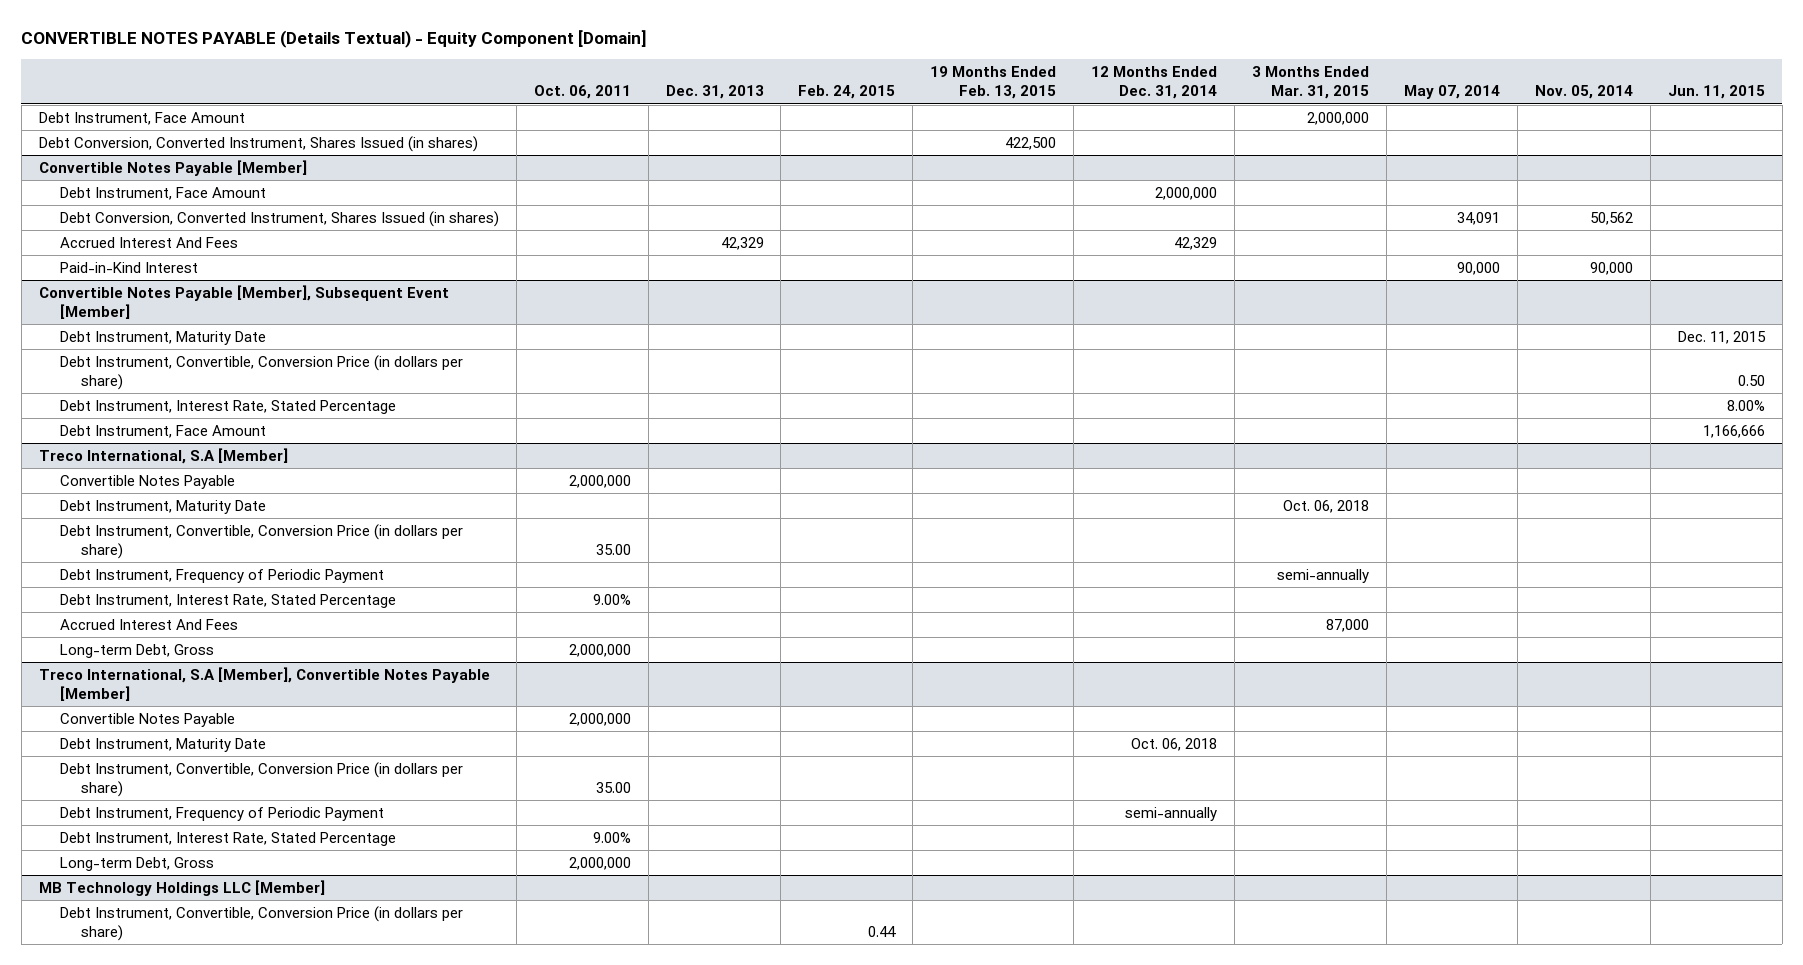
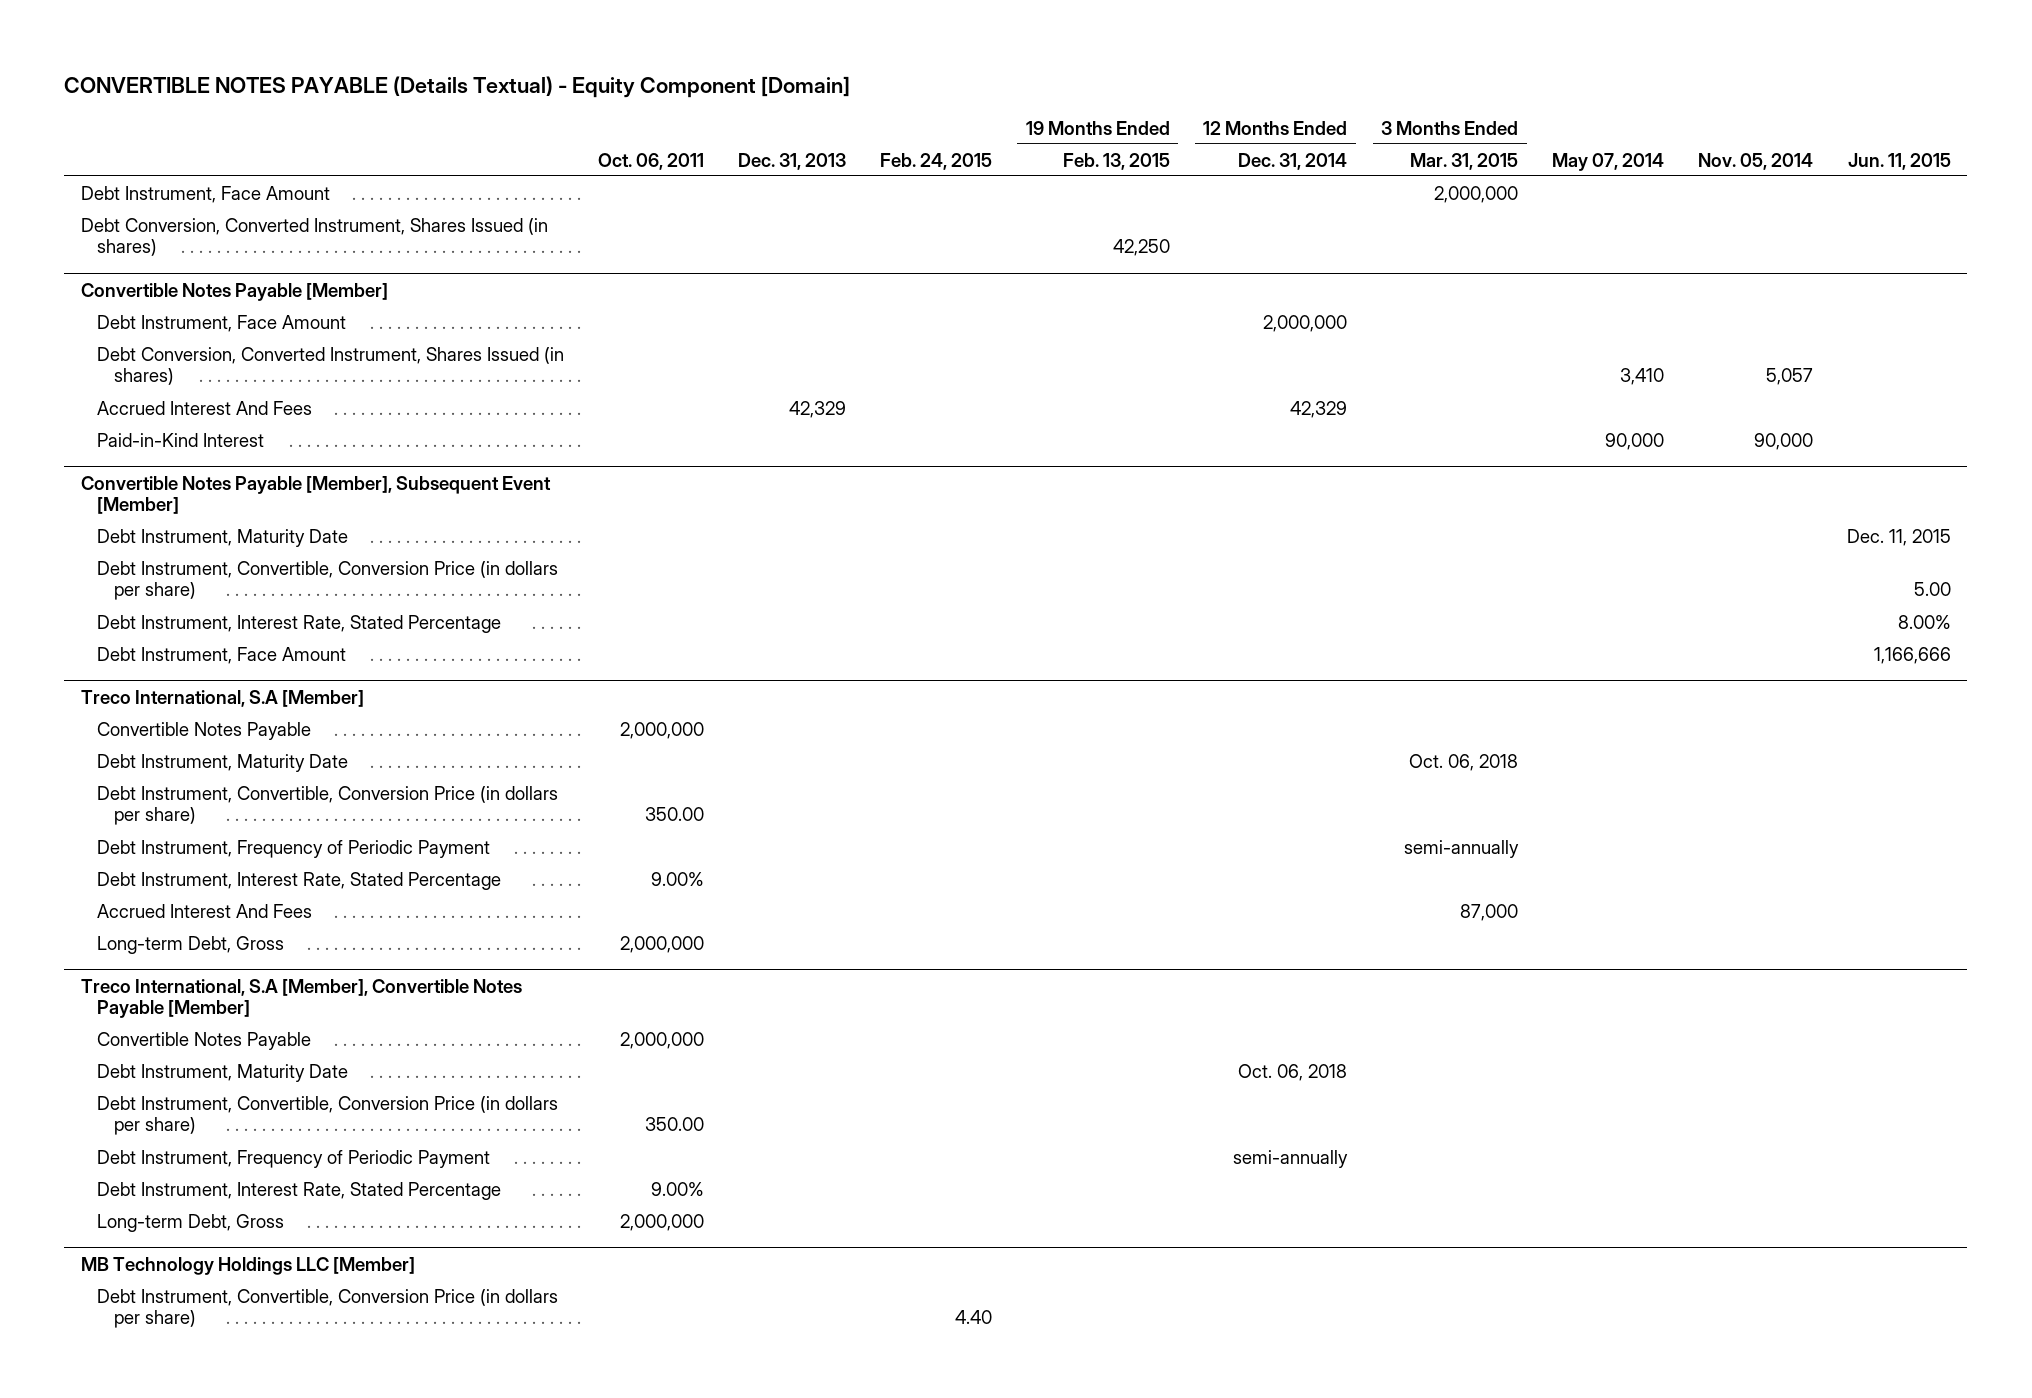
[1005,136,1057,150] 422,500 -> [1112,239,1170,257] 42,250
[1456,211,1500,225] 34,091 -> [1619,368,1664,386] 3,410
[1589,211,1633,225] 50,562 -> [1765,368,1813,386] 5,057
[1737,374,1765,386] 0.50 -> [1913,582,1951,597] 5.00
[595,543,631,555] 35.00 -> [645,807,705,822] 350.00
[595,781,631,793] 35.00 -> [645,1117,705,1132] 350.00
[868,925,897,937] 0.44 -> [954,1310,992,1325] 4.40

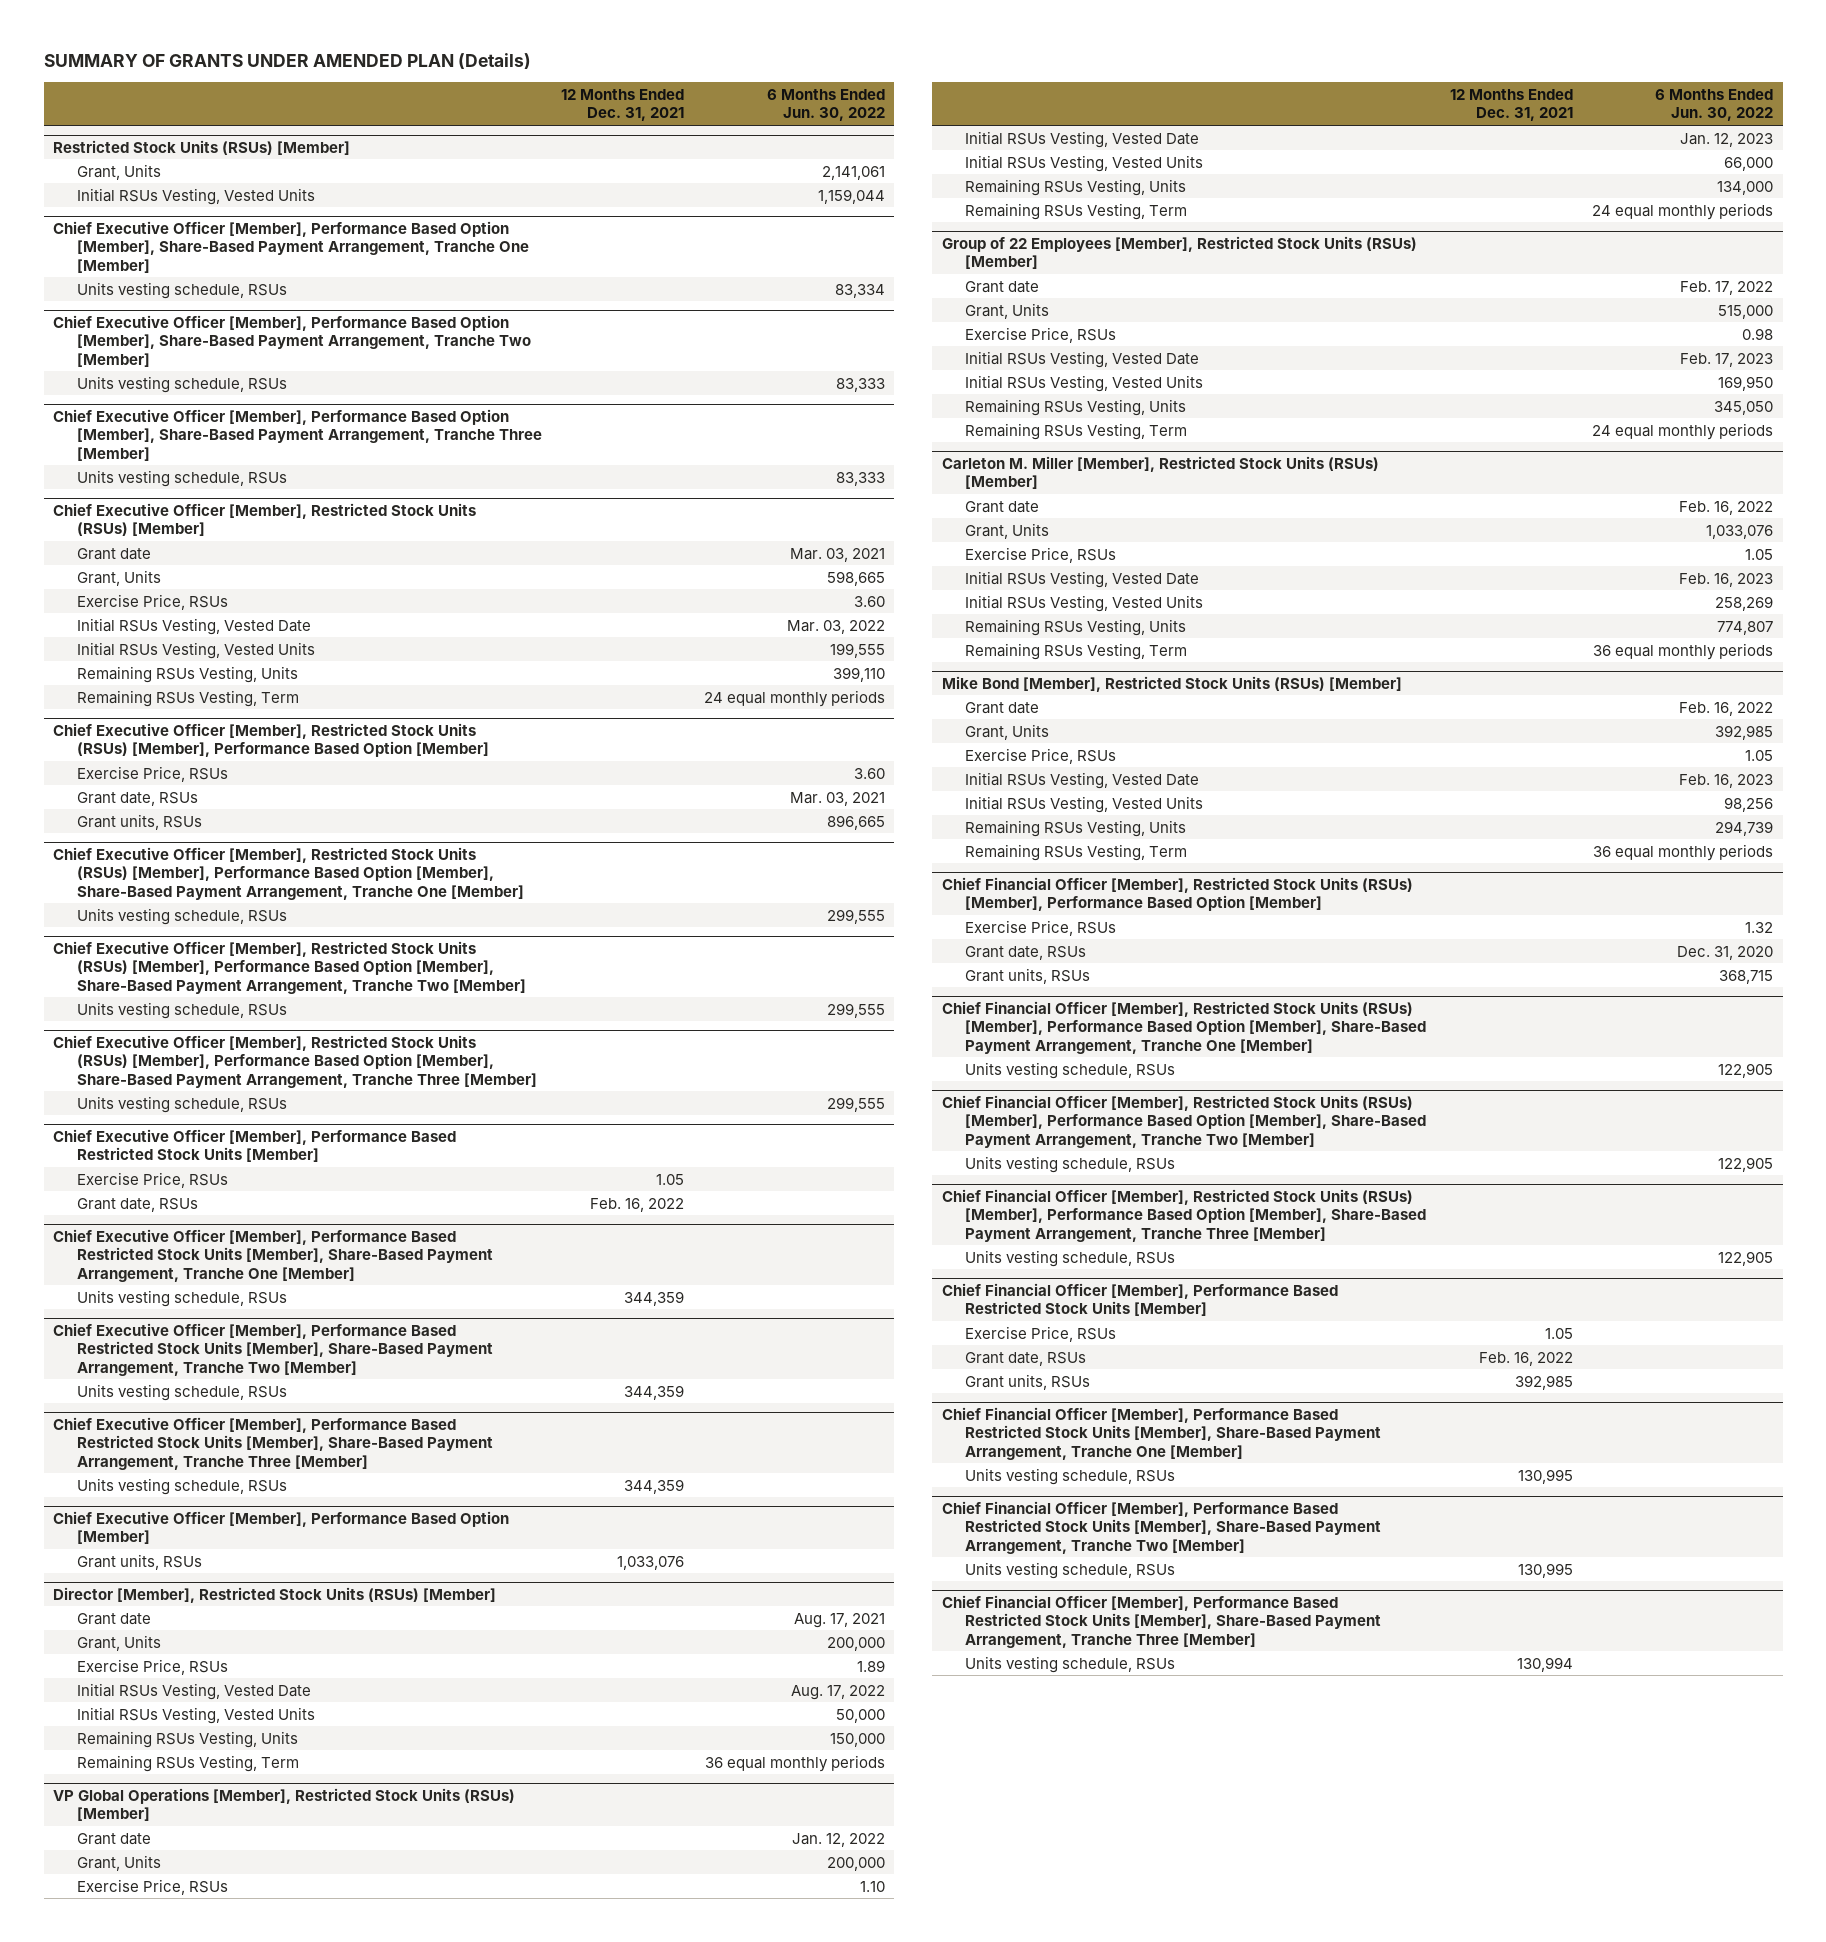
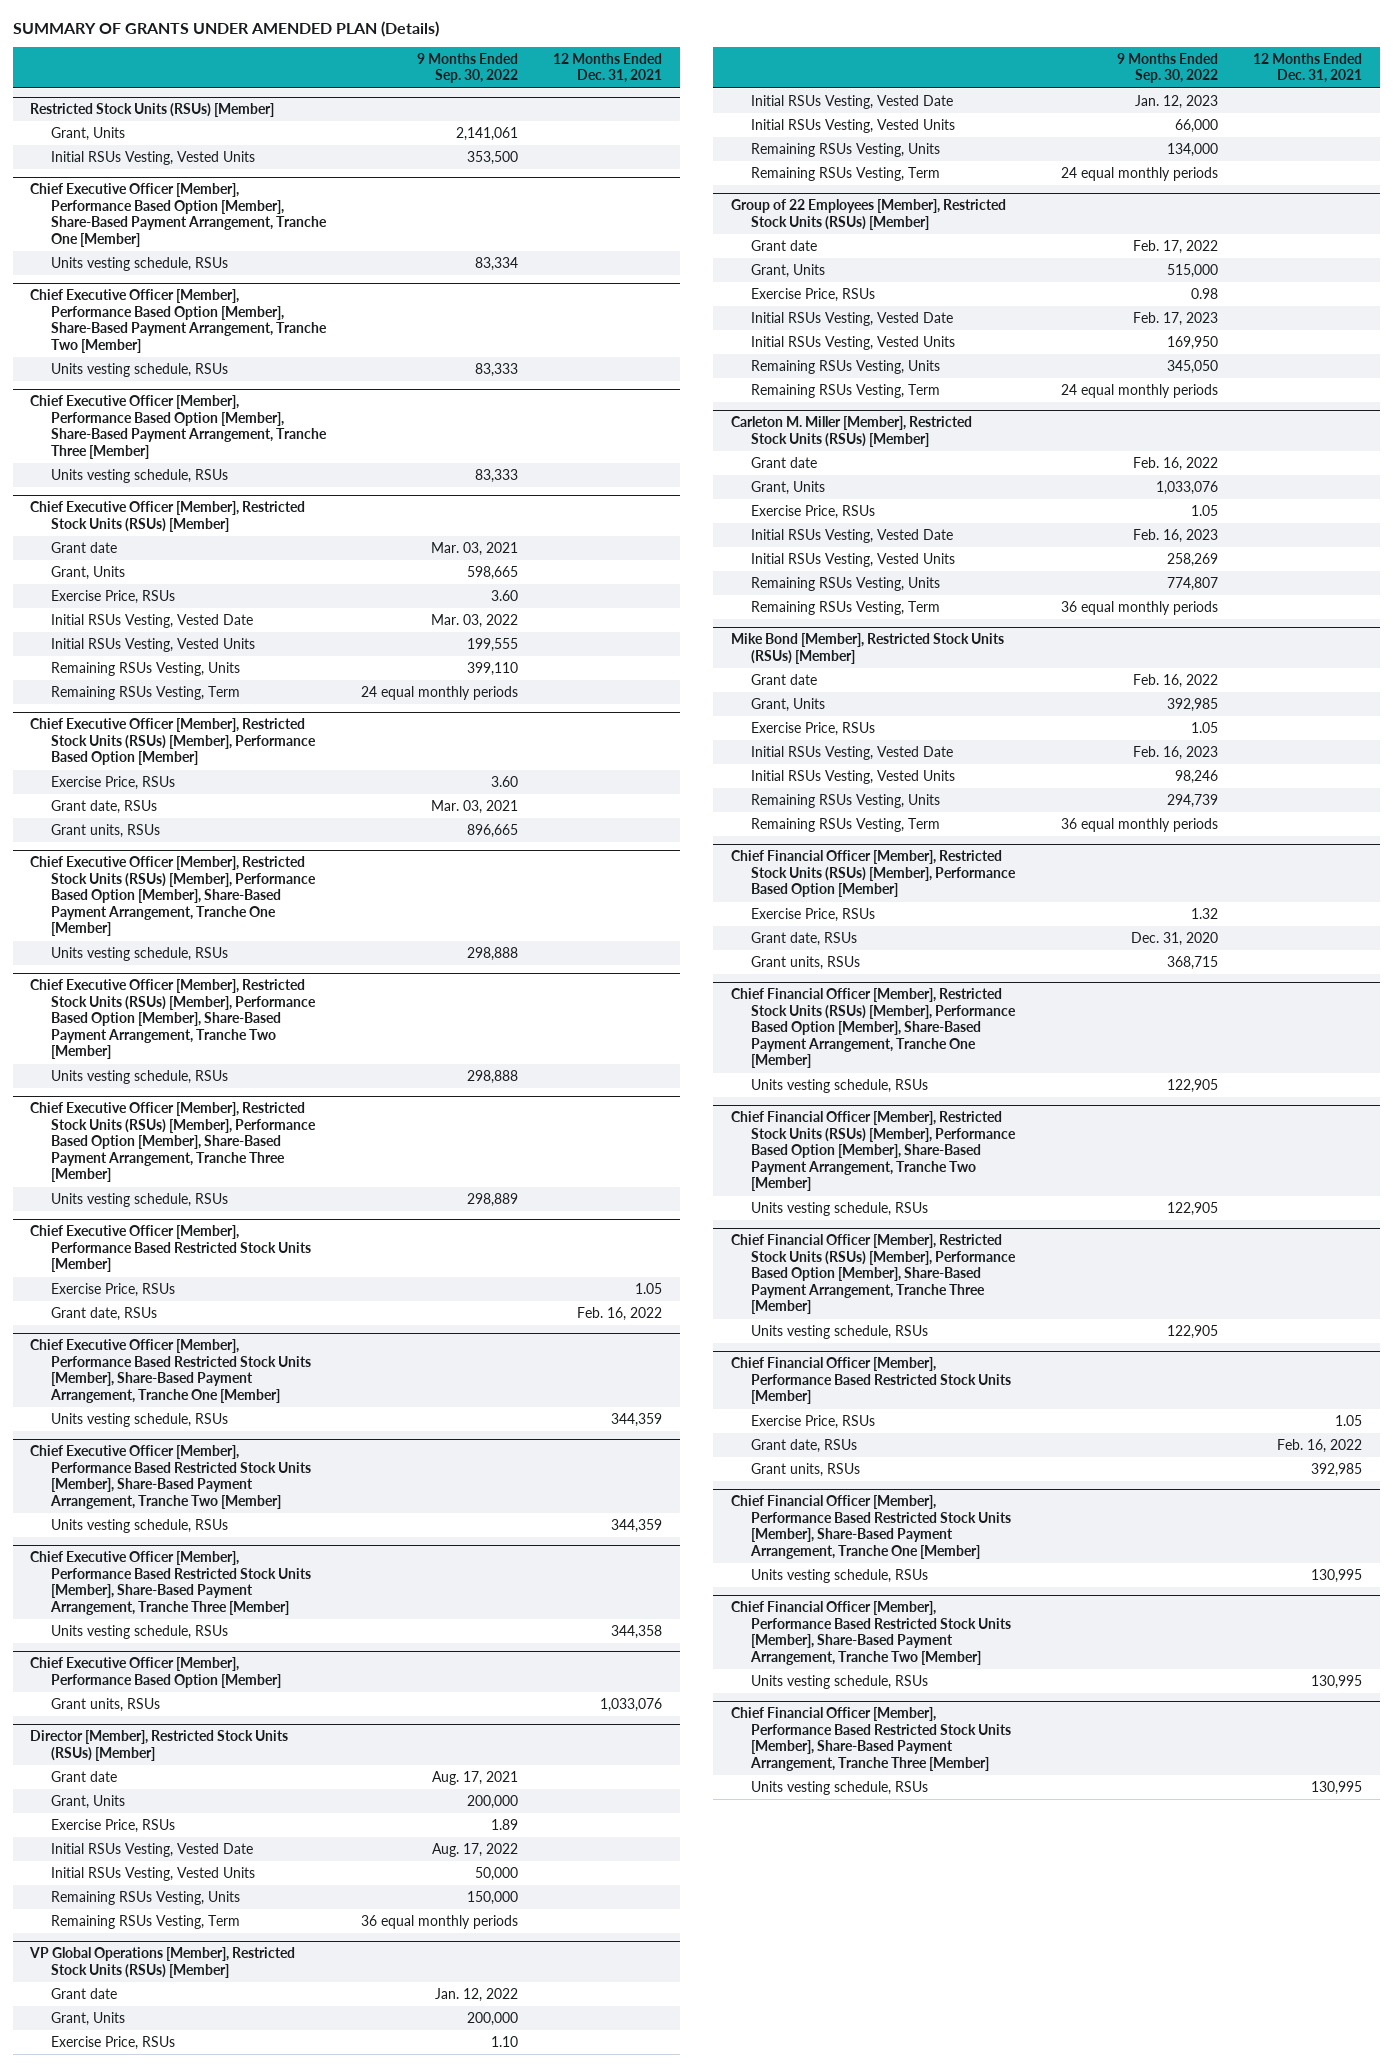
[766,89,885,122] 6 Months Ended Jun. 30, 2022 -> none
none -> [417,52,519,84] 9 Months Ended Sep. 30, 2022
[624,1478,685,1494] 344,359 -> [611,1624,663,1639] 344,358
[1516,1656,1573,1672] 130,994 -> [1311,1780,1363,1795] 130,995

